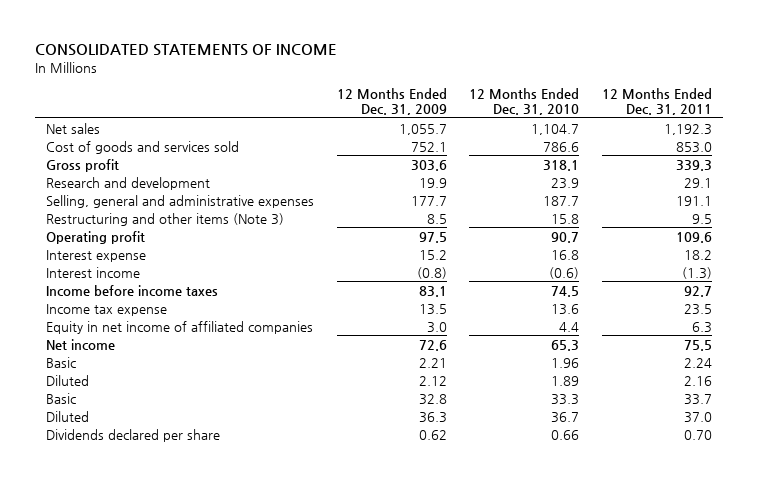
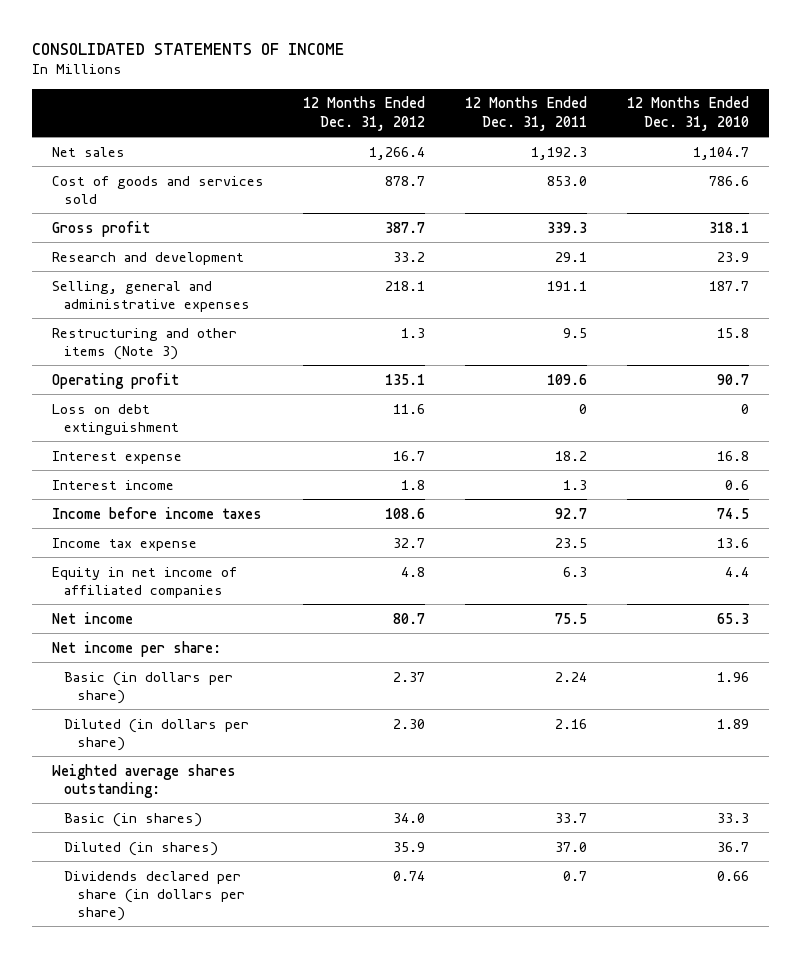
[336,88,447,116] 12 Months Ended Dec. 31, 2009 -> none
none -> [303,96,426,131] 12 Months Ended Dec. 31, 2012
none -> [51,403,180,435] Loss on debt extinguishment
[549,266,580,279] (0.6) -> [724,479,749,490] 0.6
[681,266,712,279] (1.3) -> [563,479,588,490] 1.3
none -> [51,640,221,657] Net income per share:
[45,356,76,368] Basic -> [64,671,234,704] Basic (in dollars per share)
[45,374,89,386] Diluted -> [64,718,250,751] Diluted (in dollars per share)
none -> [51,763,236,798] Weighted average shares outstanding:
[45,392,76,404] Basic -> [64,812,203,827] Basic (in shares)
[45,410,89,422] Diluted -> [64,841,219,856] Diluted (in shares)
[45,428,220,442] Dividends declared per share -> [64,870,245,921] Dividends declared per share (in dollars per share)
[683,429,712,440] 0.70 -> [563,870,588,881] 0.7

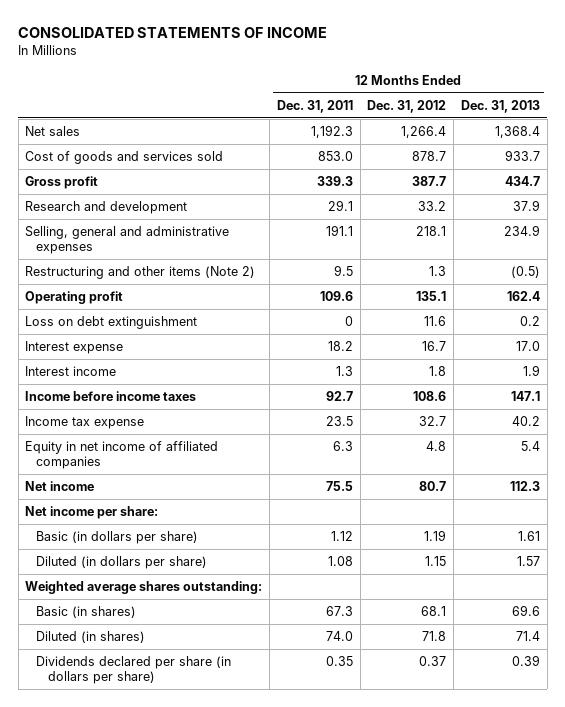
[626,96,749,131] 12 Months Ended Dec. 31, 2010 -> none
none -> [460,99,540,113] Dec. 31, 2013
[51,327,237,360] Restructuring and other items (Note 3) -> [25,266,256,280] Restructuring and other items (Note 2)
[393,671,426,682] 2.37 -> [424,530,447,542] 1.19
[555,671,588,682] 2.24 -> [330,531,353,542] 1.12
[393,718,426,729] 2.30 -> [425,556,447,567] 1.15
[555,718,588,729] 2.16 -> [327,556,353,567] 1.08
[393,812,426,823] 34.0 -> [421,606,447,617] 68.1
[555,812,588,823] 33.7 -> [325,606,353,617] 67.3
[393,841,426,852] 35.9 -> [422,631,447,642] 71.8
[555,841,588,852] 37.0 -> [325,631,353,642] 74.0
[393,870,426,881] 0.74 -> [419,656,447,667] 0.37
[563,870,588,881] 0.7 -> [325,656,353,667] 0.35

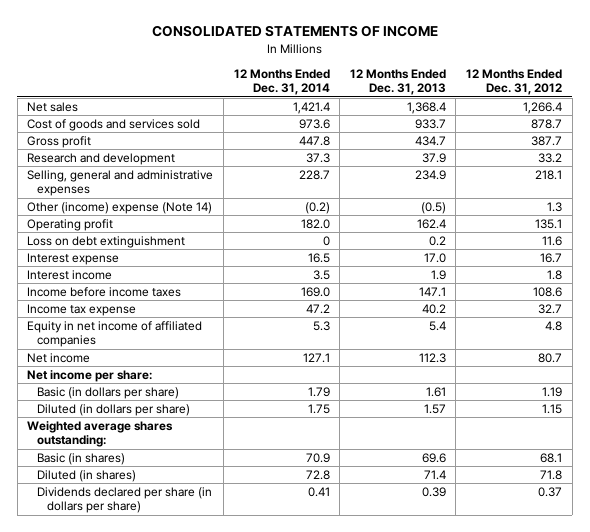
[276,99,353,113] Dec. 31, 2011 -> none
none -> [233,69,330,96] 12 Months Ended Dec. 31, 2014
[25,266,256,280] Restructuring and other items (Note 2) -> [27,202,213,215] Other (income) expense (Note 14)

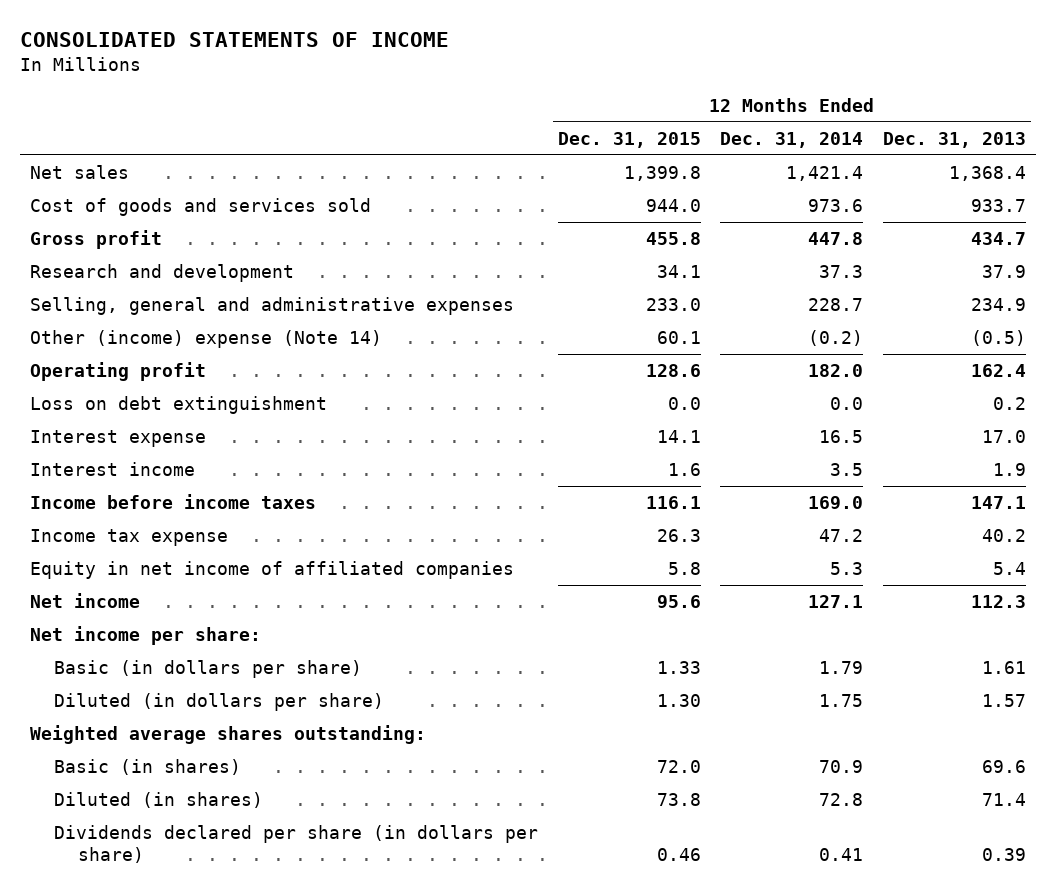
[466,69,563,96] 12 Months Ended Dec. 31, 2012 -> none
none -> [557,131,701,148] Dec. 31, 2015
[322,236,330,247] 0 -> [830,397,864,411] 0.0

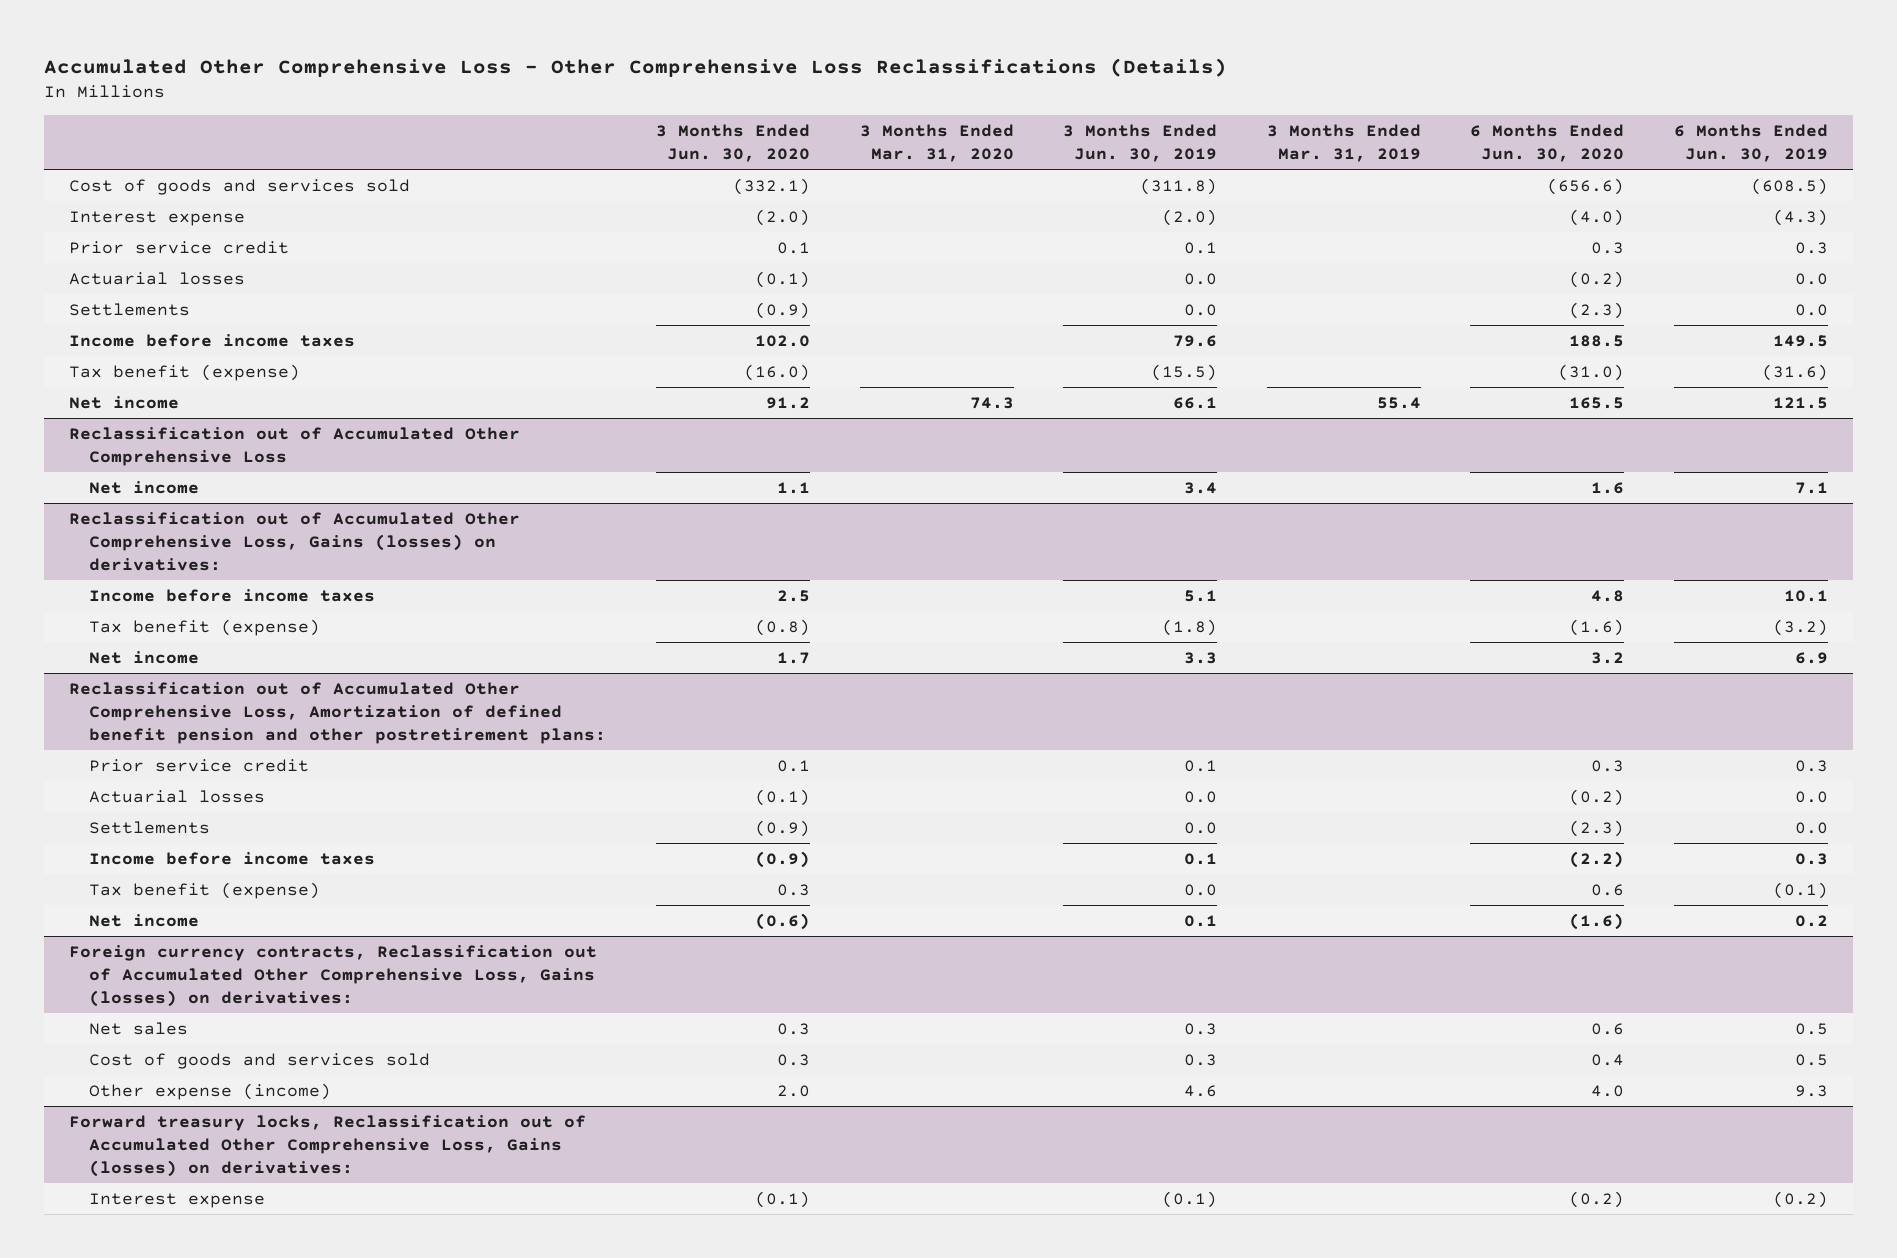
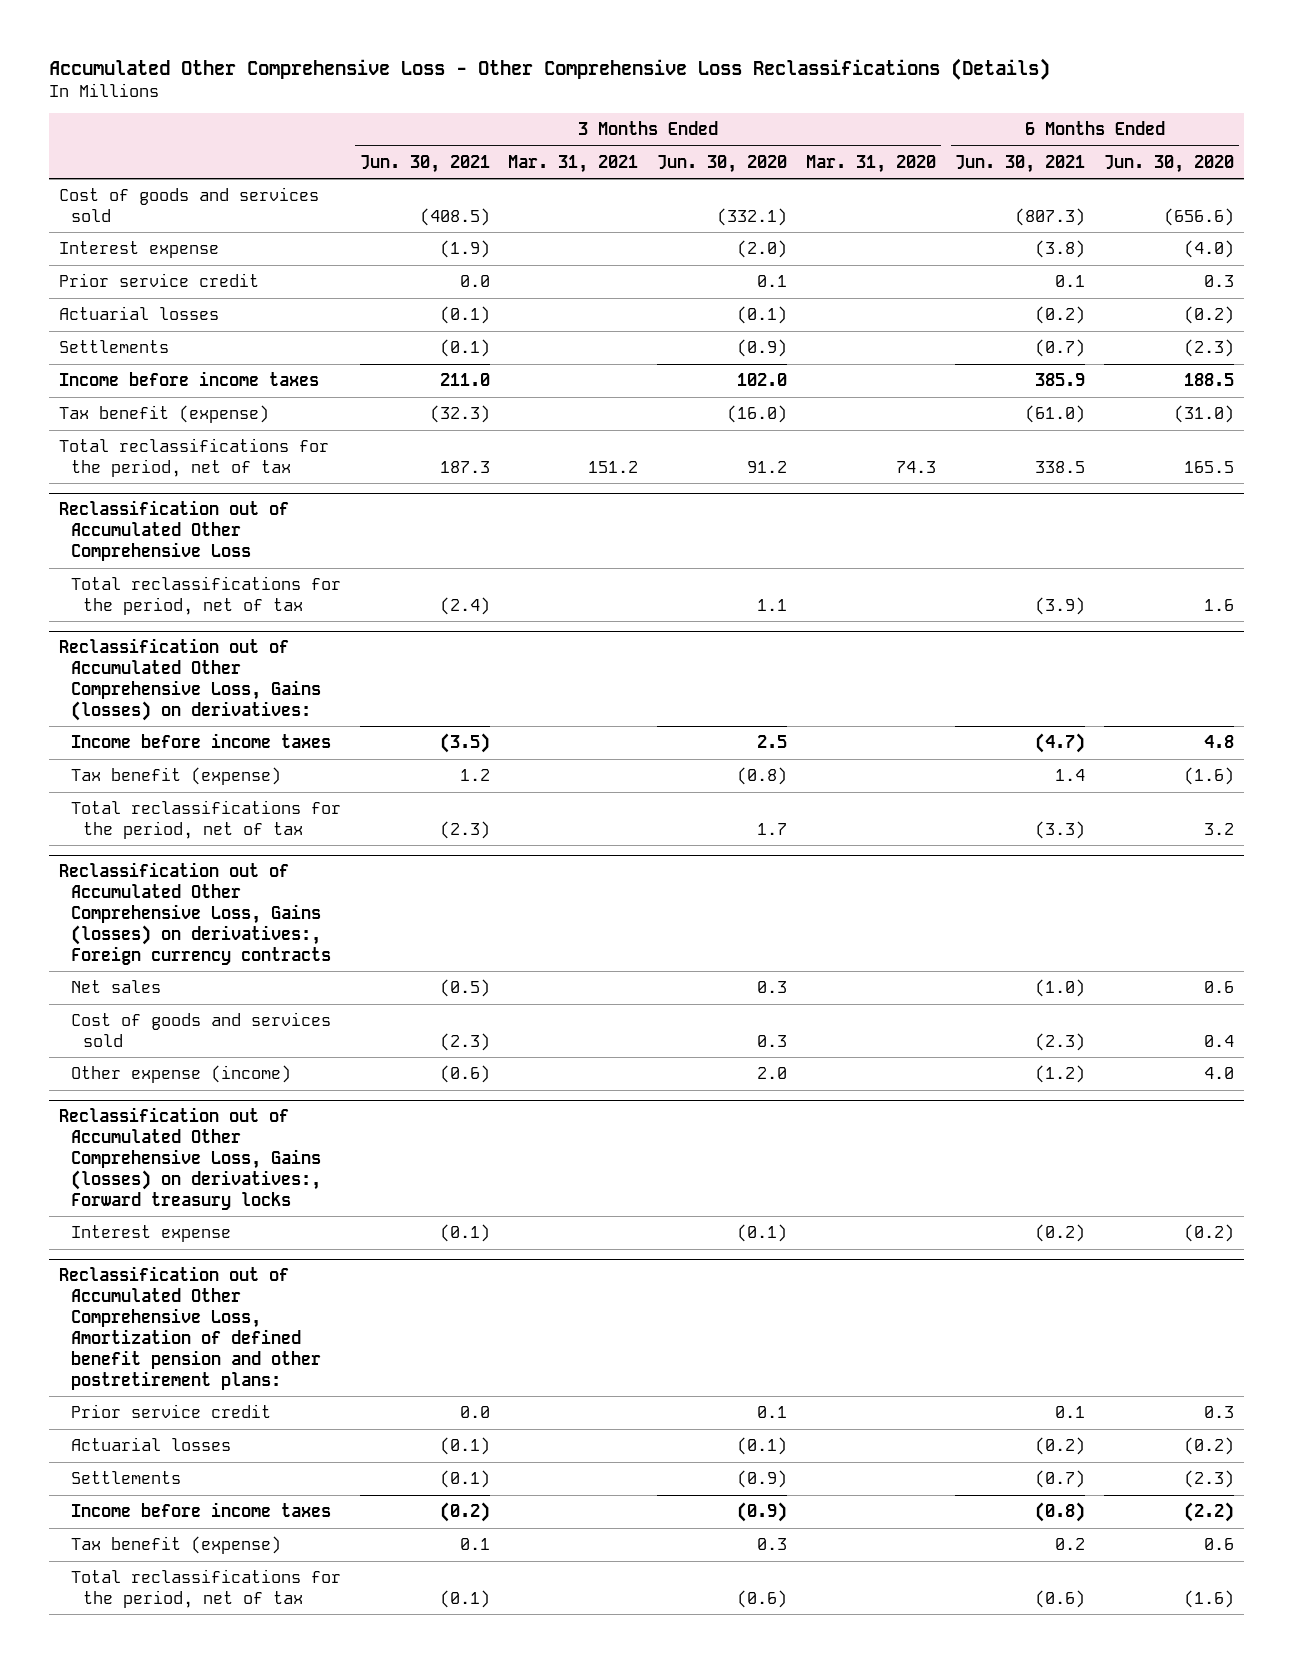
[1063,124,1218,163] 3 Months Ended Jun. 30, 2019 -> none
[1266,124,1421,163] 3 Months Ended Mar. 31, 2019 -> none
[1673,124,1828,163] 6 Months Ended Jun. 30, 2019 -> none
none -> [359,154,490,173] Jun. 30, 2021
none -> [508,154,639,173] Mar. 31, 2021
none -> [955,154,1086,173] Jun. 30, 2021
[69,395,180,409] Net income -> [58,438,329,477] Total reclassifications for the period, net of tax
[89,480,200,494] Net income -> [70,576,341,615] Total reclassifications for the period, net of tax
[89,650,200,664] Net income -> [70,800,341,839] Total reclassifications for the period, net of tax
none -> [58,862,331,965] Reclassification out of Accumulated Other Comprehensive Loss, Gains (losses) on derivatives:, Foreign currency contracts
none -> [70,980,161,994] Net sales
none -> [70,1012,331,1047] Cost of goods and services sold
none -> [70,1065,291,1084] Other expense (income)
none -> [58,1107,321,1210] Reclassification out of Accumulated Other Comprehensive Loss, Gains (losses) on derivatives:, Forward treasury locks
none -> [70,1225,231,1243] Interest expense
[69,944,598,1008] Foreign currency contracts, Reclassification out of Accumulated Other Comprehensive Loss, Gains (losses) on derivatives: -> none
[89,1021,189,1035] Net sales -> none
[89,1052,431,1069] Cost of goods and services sold -> none
[89,1082,332,1100] Other expense (income) -> none
[69,1114,587,1178] Forward treasury locks, Reclassification out of Accumulated Other Comprehensive Loss, Gains (losses) on derivatives: -> none
[89,1192,266,1208] Interest expense -> none
[89,913,200,927] Net income -> [70,1569,341,1608] Total reclassifications for the period, net of tax

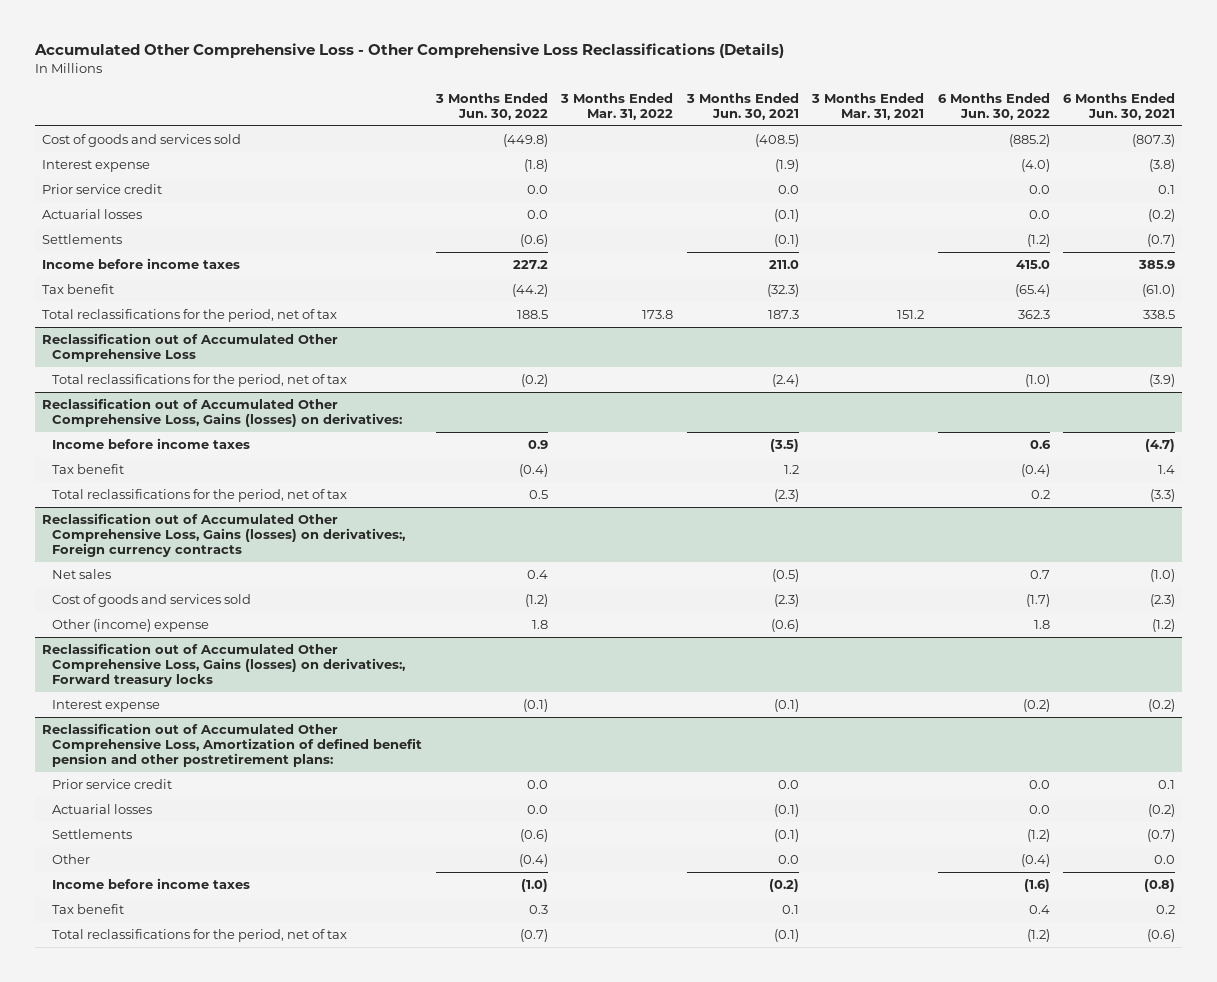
[657,154,788,173] Jun. 30, 2020 -> none
[806,154,937,173] Mar. 31, 2020 -> none
[1104,154,1235,173] Jun. 30, 2020 -> none
none -> [434,92,548,120] 3 Months Ended Jun. 30, 2022
none -> [560,92,674,120] 3 Months Ended Mar. 31, 2022
none -> [937,92,1050,120] 6 Months Ended Jun. 30, 2022
[58,405,269,424] Tax benefit (expense) -> [42,284,115,295] Tax benefit
[70,767,281,786] Tax benefit (expense) -> [52,464,125,475] Tax benefit
[70,1065,291,1084] Other expense (income) -> [52,619,210,633] Other (income) expense
none -> [52,854,91,865] Other
[70,1536,281,1555] Tax benefit (expense) -> [52,904,125,915] Tax benefit

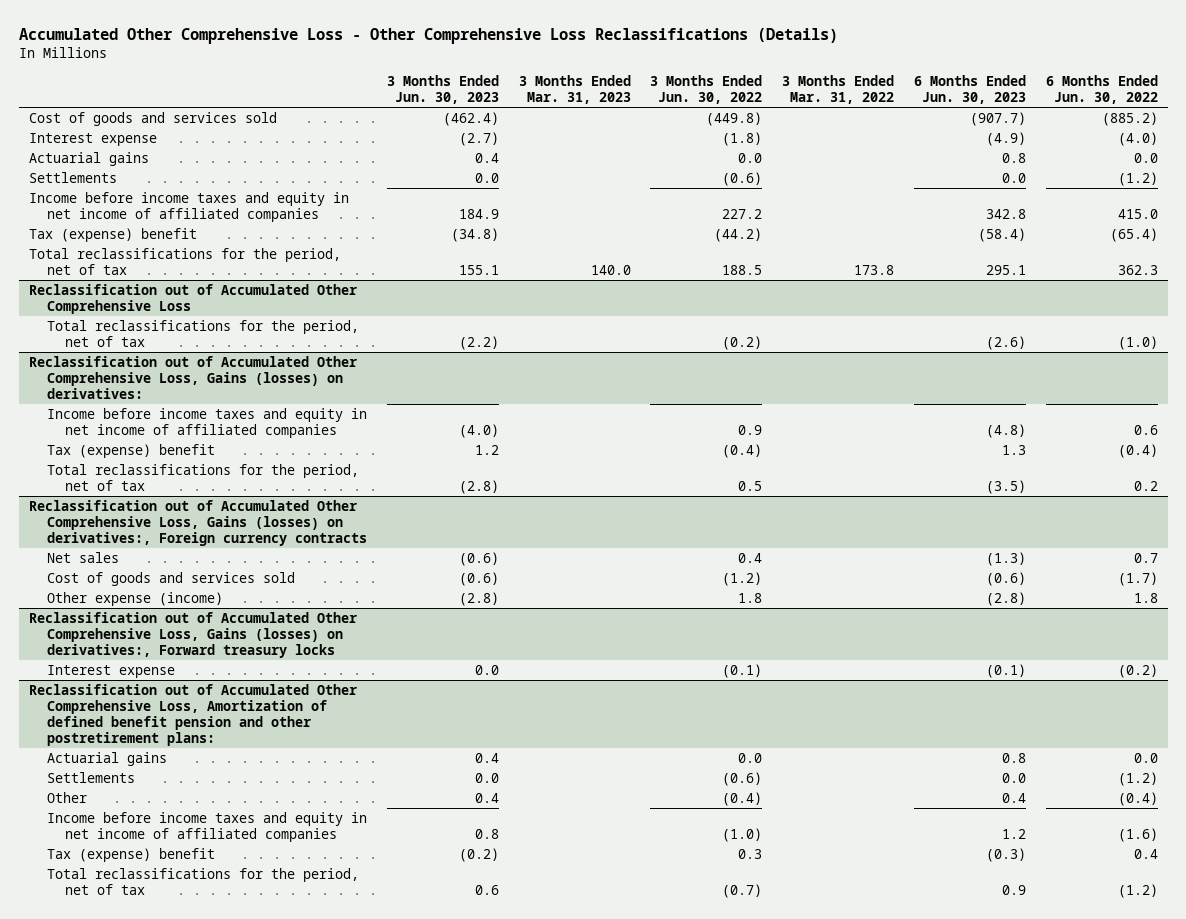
[685,92,799,120] 3 Months Ended Jun. 30, 2021 -> none
[811,92,925,120] 3 Months Ended Mar. 31, 2021 -> none
[1063,92,1176,120] 6 Months Ended Jun. 30, 2021 -> none
none -> [386,75,499,105] 3 Months Ended Jun. 30, 2023
none -> [518,75,631,105] 3 Months Ended Mar. 31, 2023
none -> [914,75,1027,105] 6 Months Ended Jun. 30, 2023
[42,184,163,195] Prior service credit -> none
[42,209,143,220] Actuarial losses -> [28,151,149,166] Actuarial gains
[42,258,241,270] Income before income taxes -> [28,191,349,222] Income before income taxes and equity in net income of affiliated companies
[42,284,115,295] Tax benefit -> [28,227,197,242] Tax (expense) benefit
[52,438,251,450] Income before income taxes -> [46,407,367,438] Income before income taxes and equity in net income of affiliated companies
[52,464,125,475] Tax benefit -> [46,443,215,458] Tax (expense) benefit
[52,619,210,633] Other (income) expense -> [46,591,223,606] Other expense (income)
[52,779,173,790] Prior service credit -> none
[52,804,153,815] Actuarial losses -> [46,751,167,766] Actuarial gains
[52,878,251,890] Income before income taxes -> [46,811,367,842] Income before income taxes and equity in net income of affiliated companies
[52,904,125,915] Tax benefit -> [46,847,215,862] Tax (expense) benefit

